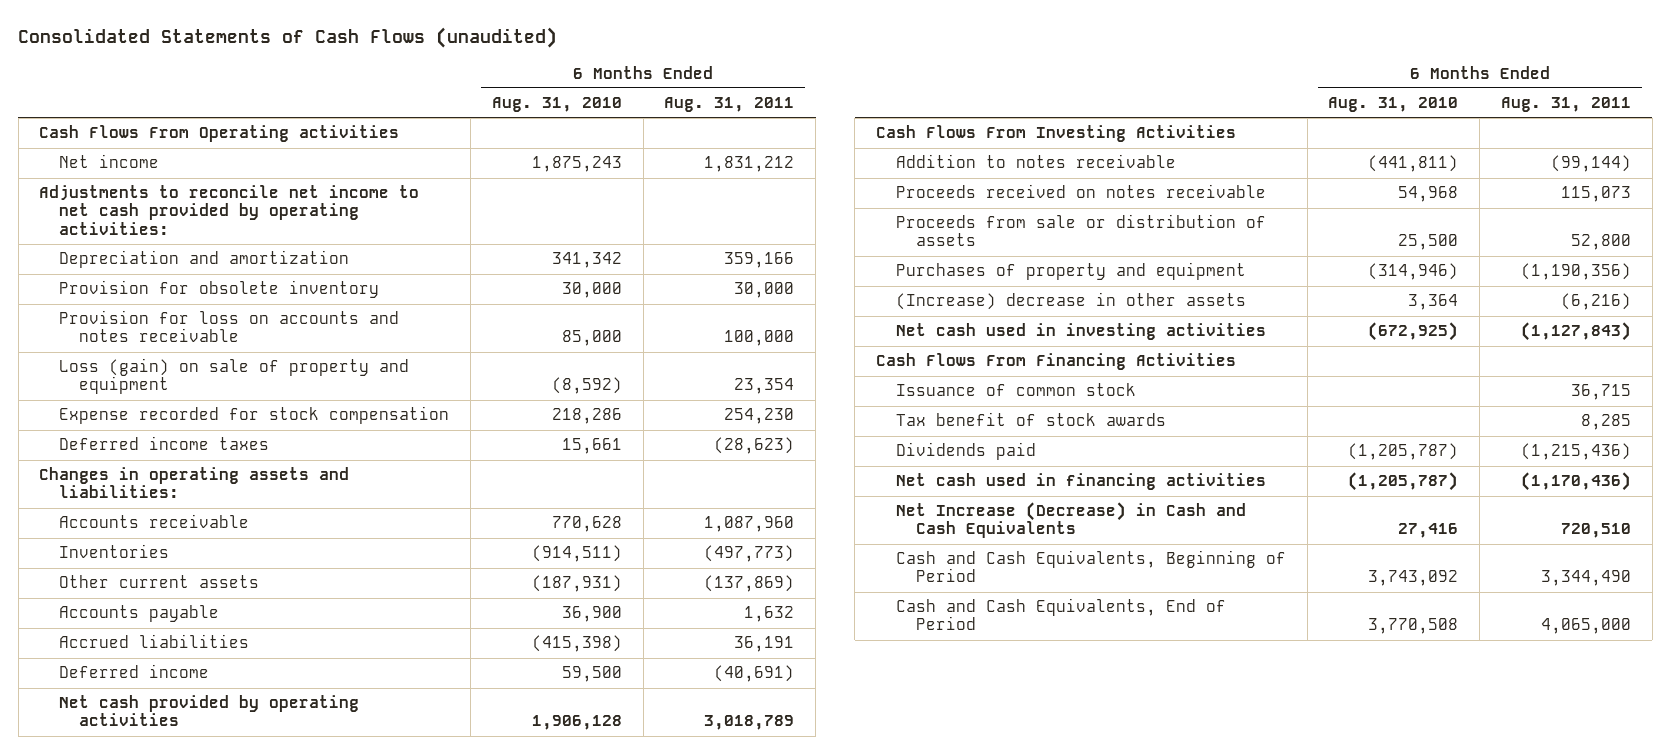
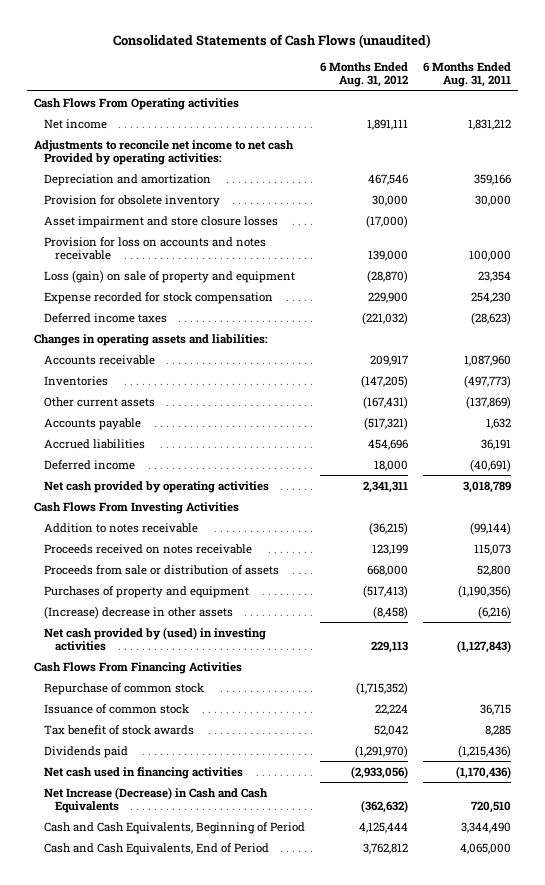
[491,97,622,113] Aug. 31, 2010 -> none
none -> [320,61,409,88] 6 Months Ended Aug. 31, 2012
[39,185,420,235] Adjustments to reconcile net income to net cash provided by operating activities: -> [34,139,295,165] Adjustments to reconcile net income to net cash Provided by operating activities:
none -> [44,215,279,228] Asset impairment and store closure losses
[895,323,1266,341] Net cash used in investing activities -> [44,626,267,651] Net cash provided by (used) in investing activities
none -> [44,682,205,695] Repurchase of common stock

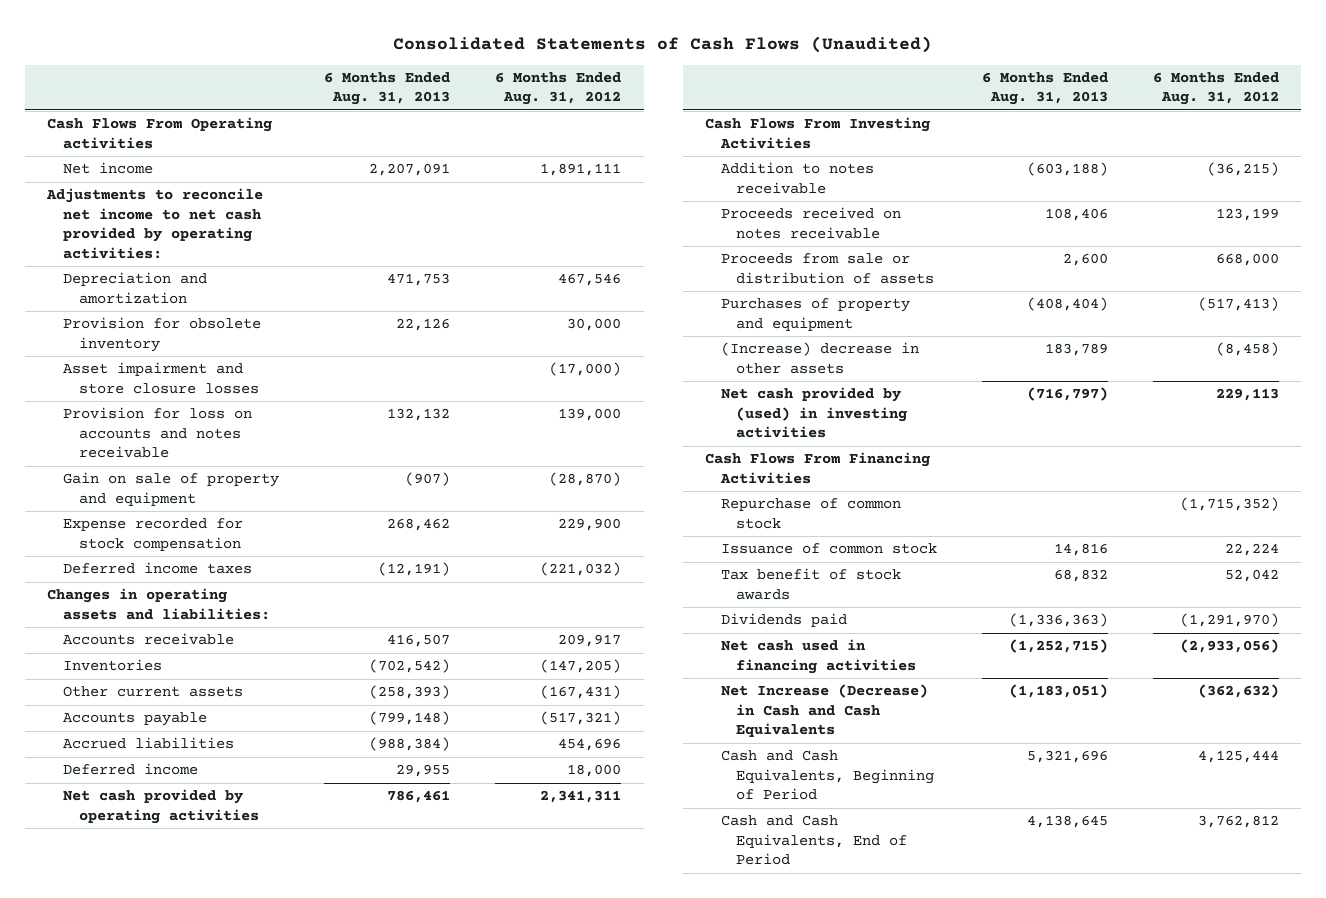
[113,33,432,48] Consolidated Statements of Cash Flows (unaudited) -> [393,35,933,53] Consolidated Statements of Cash Flows (Unaudited)
[422,61,511,88] 6 Months Ended Aug. 31, 2011 -> none
none -> [324,71,451,106] 6 Months Ended Aug. 31, 2013
[34,139,295,165] Adjustments to reconcile net income to net cash Provided by operating activities: -> [46,188,264,260] Adjustments to reconcile net income to net cash provided by operating activities:
[44,269,296,283] Loss (gain) on sale of property and equipment -> [62,472,279,506] Gain on sale of property and equipment

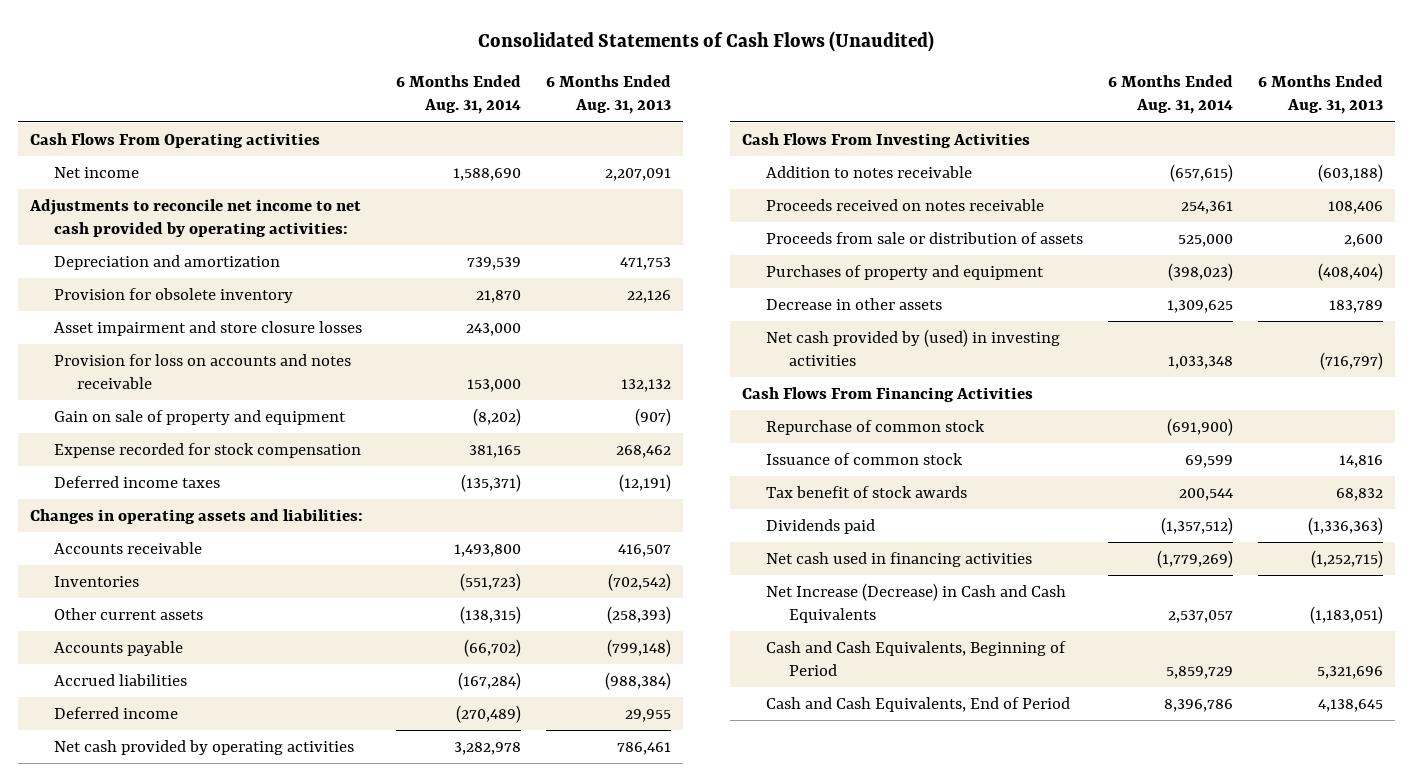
[495,71,622,106] 6 Months Ended Aug. 31, 2012 -> none
none -> [395,74,521,115] 6 Months Ended Aug. 31, 2014
[720,342,919,374] (Increase) decrease in other assets -> [765,297,942,310] Decrease in other assets

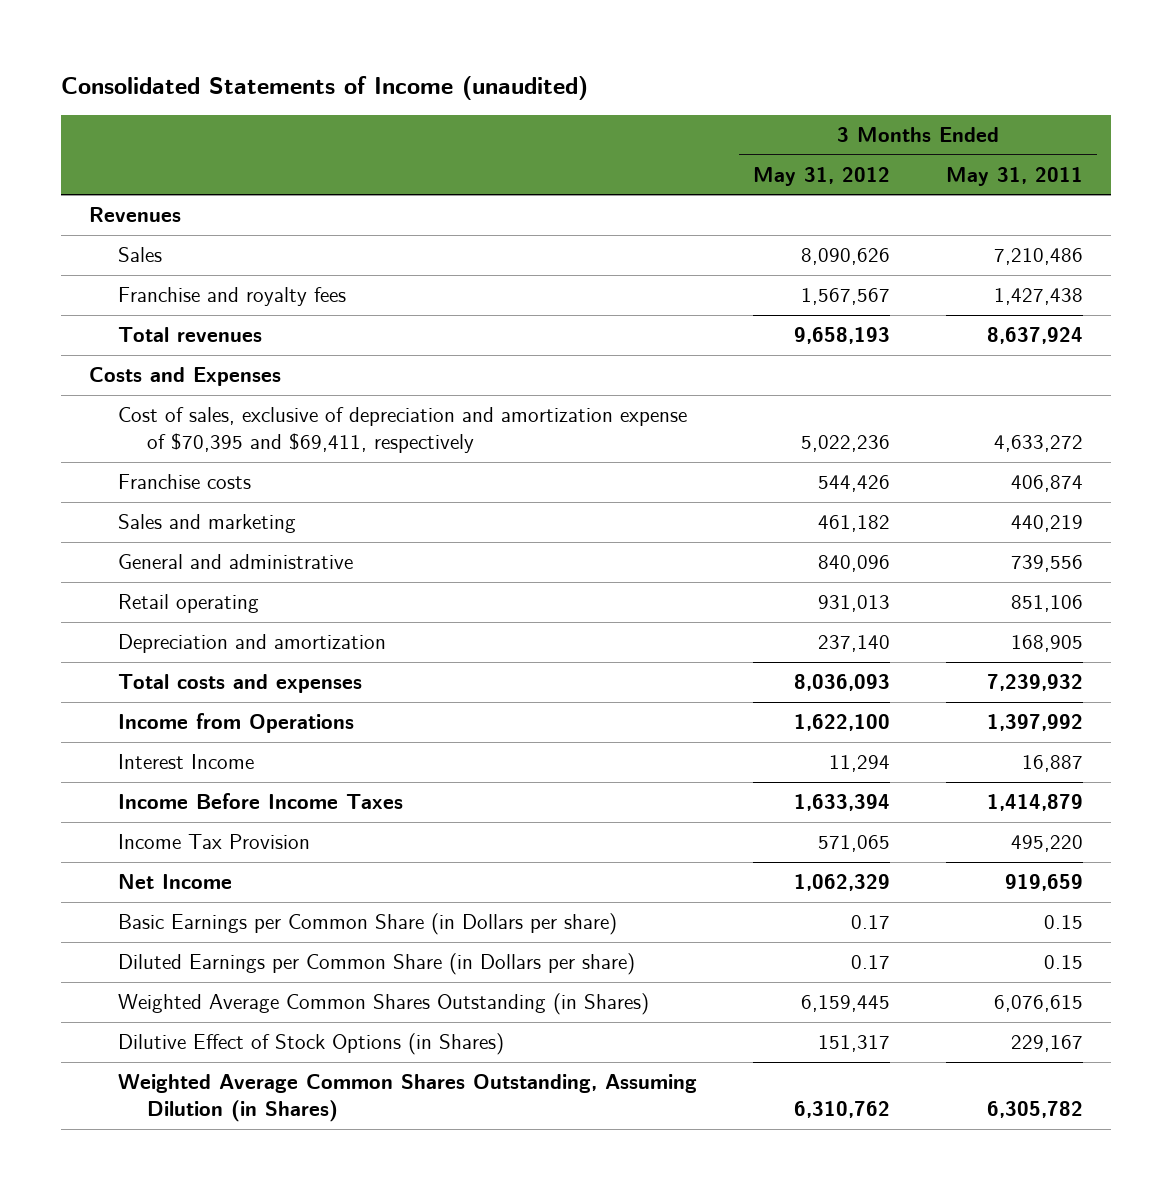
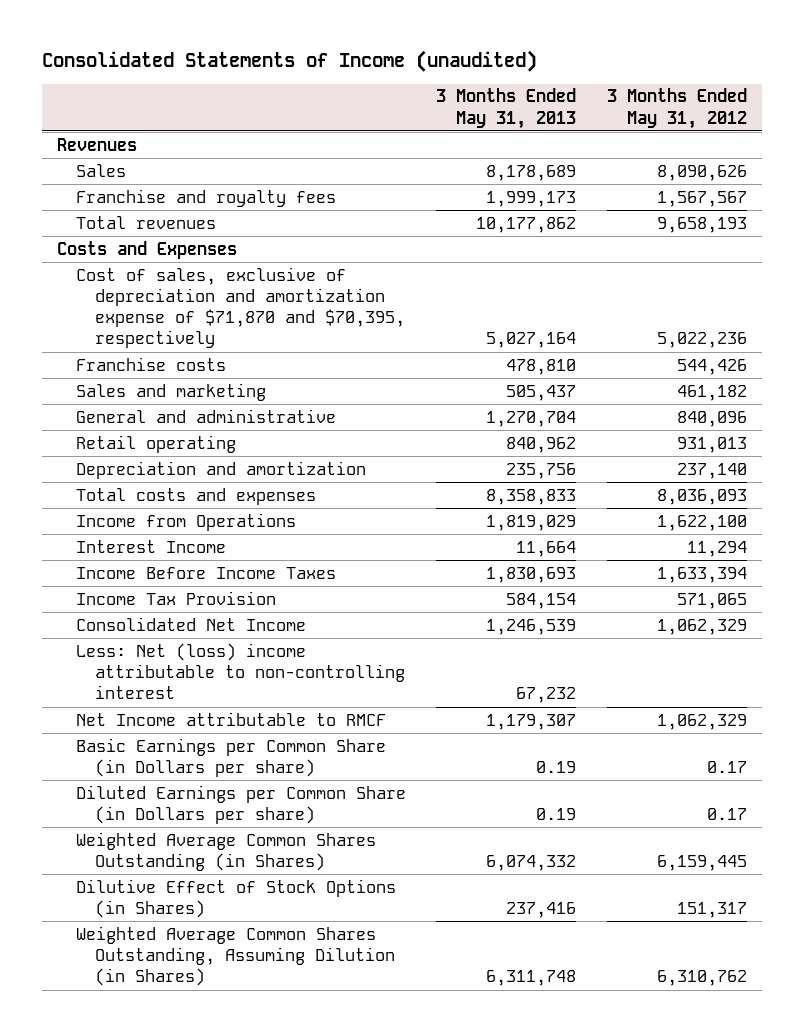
[946,166,1084,186] May 31, 2011 -> none
none -> [436,88,577,129] 3 Months Ended May 31, 2013
[118,407,688,454] Cost of sales, exclusive of depreciation and amortization expense of $70,395 and $69,411, respectively -> [76,266,406,349] Cost of sales, exclusive of depreciation and amortization expense of $71,870 and $70,395, respectively
none -> [76,616,307,631] Consolidated Net Income
none -> [76,642,406,700] Less: Net (loss) income attributable to non-controlling interest
[118,874,233,890] Net Income -> [76,711,387,726] Net Income attributable to RMCF

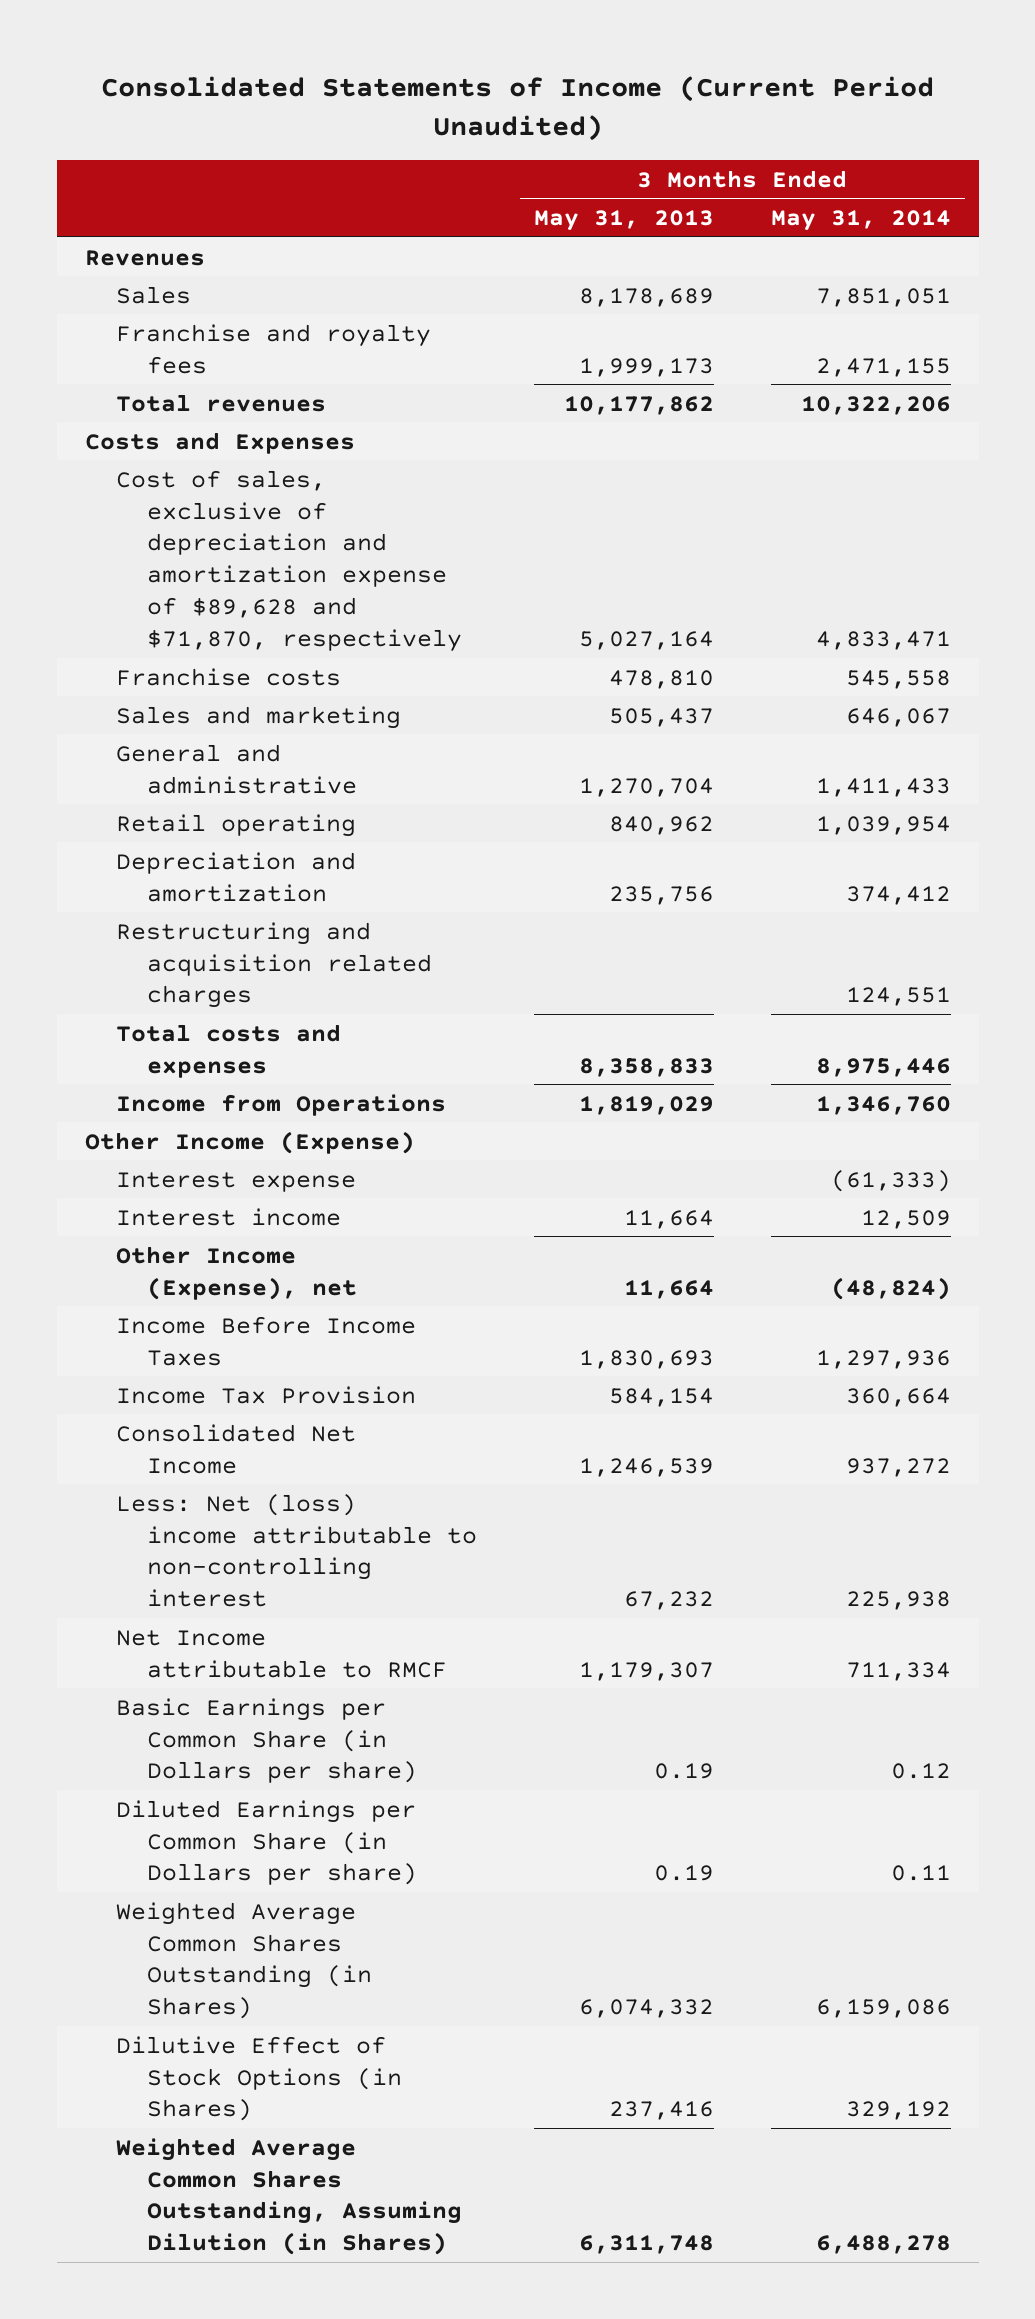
[41,50,537,73] Consolidated Statements of Income (unaudited) -> [100,75,934,141] Consolidated Statements of Income (Current Period Unaudited)
[606,88,747,129] 3 Months Ended May 31, 2012 -> none
none -> [770,210,951,232] May 31, 2014
[76,266,406,349] Cost of sales, exclusive of depreciation and amortization expense of $71,870 and $70,395, respectively -> [116,469,463,652] Cost of sales, exclusive of depreciation and amortization expense of $89,628 and $71,870, respectively
none -> [116,921,433,1009] Restructuring and acquisition related charges
none -> [84,1130,415,1154] Other Income (Expense)
none -> [116,1171,357,1192] Interest expense
[76,539,227,553] Interest Income -> [116,1207,342,1226] Interest income
none -> [116,1245,358,1300] Other Income (Expense), net

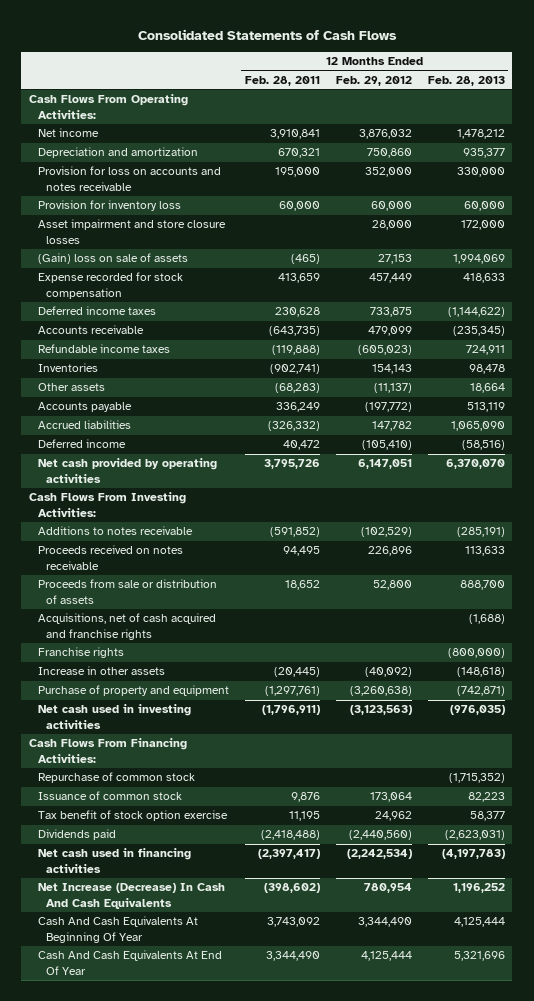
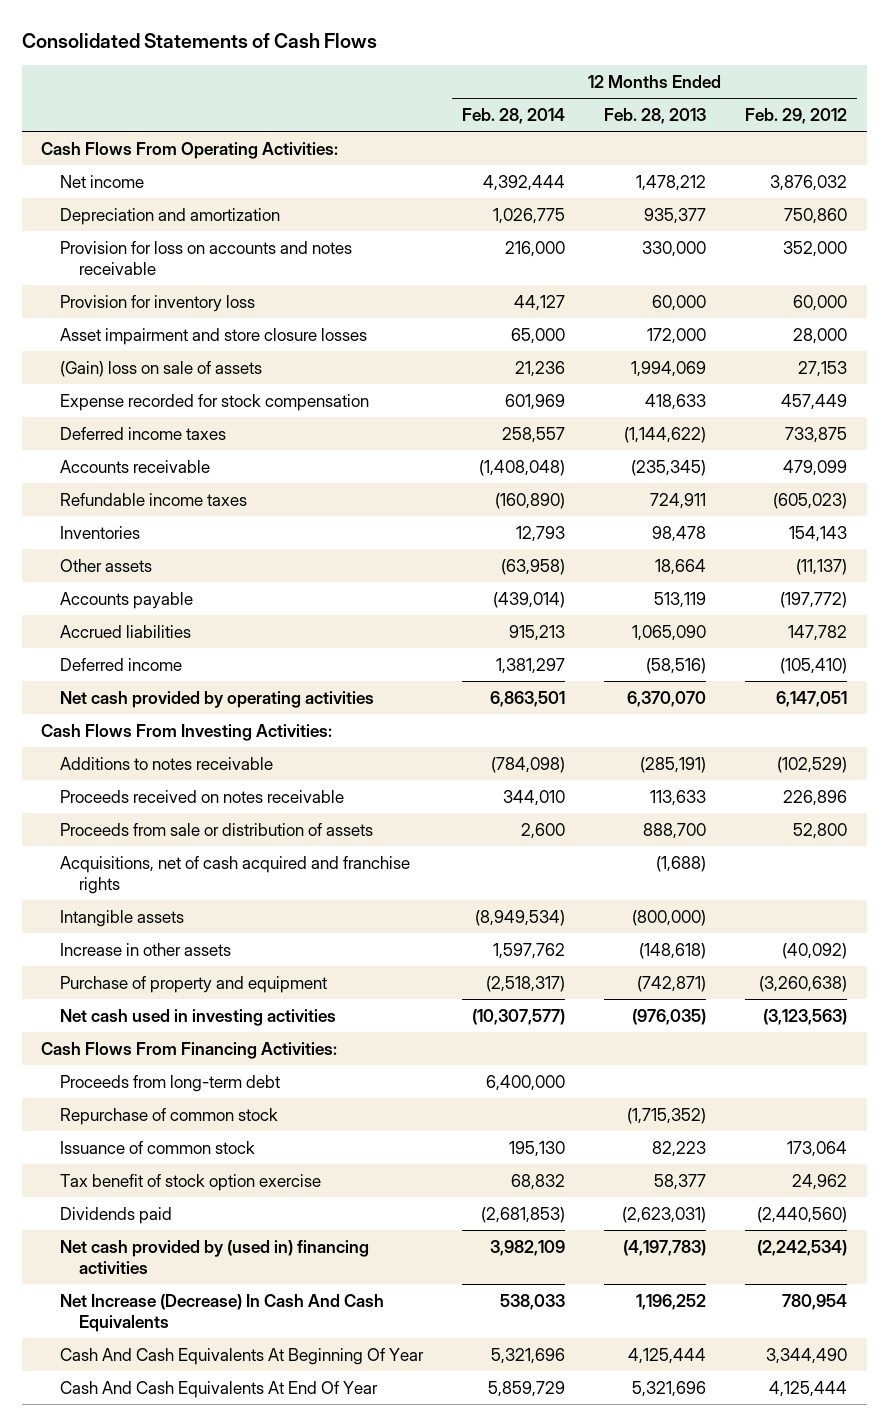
[244,75,320,86] Feb. 28, 2011 -> none
none -> [462,108,566,125] Feb. 28, 2014
[37,647,124,659] Franchise rights -> [60,909,185,927] Intangible assets
none -> [60,1074,281,1092] Proceeds from long-term debt
[37,848,191,873] Net cash used in financing activities -> [60,1239,370,1274] Net cash provided by (used in) financing activities

